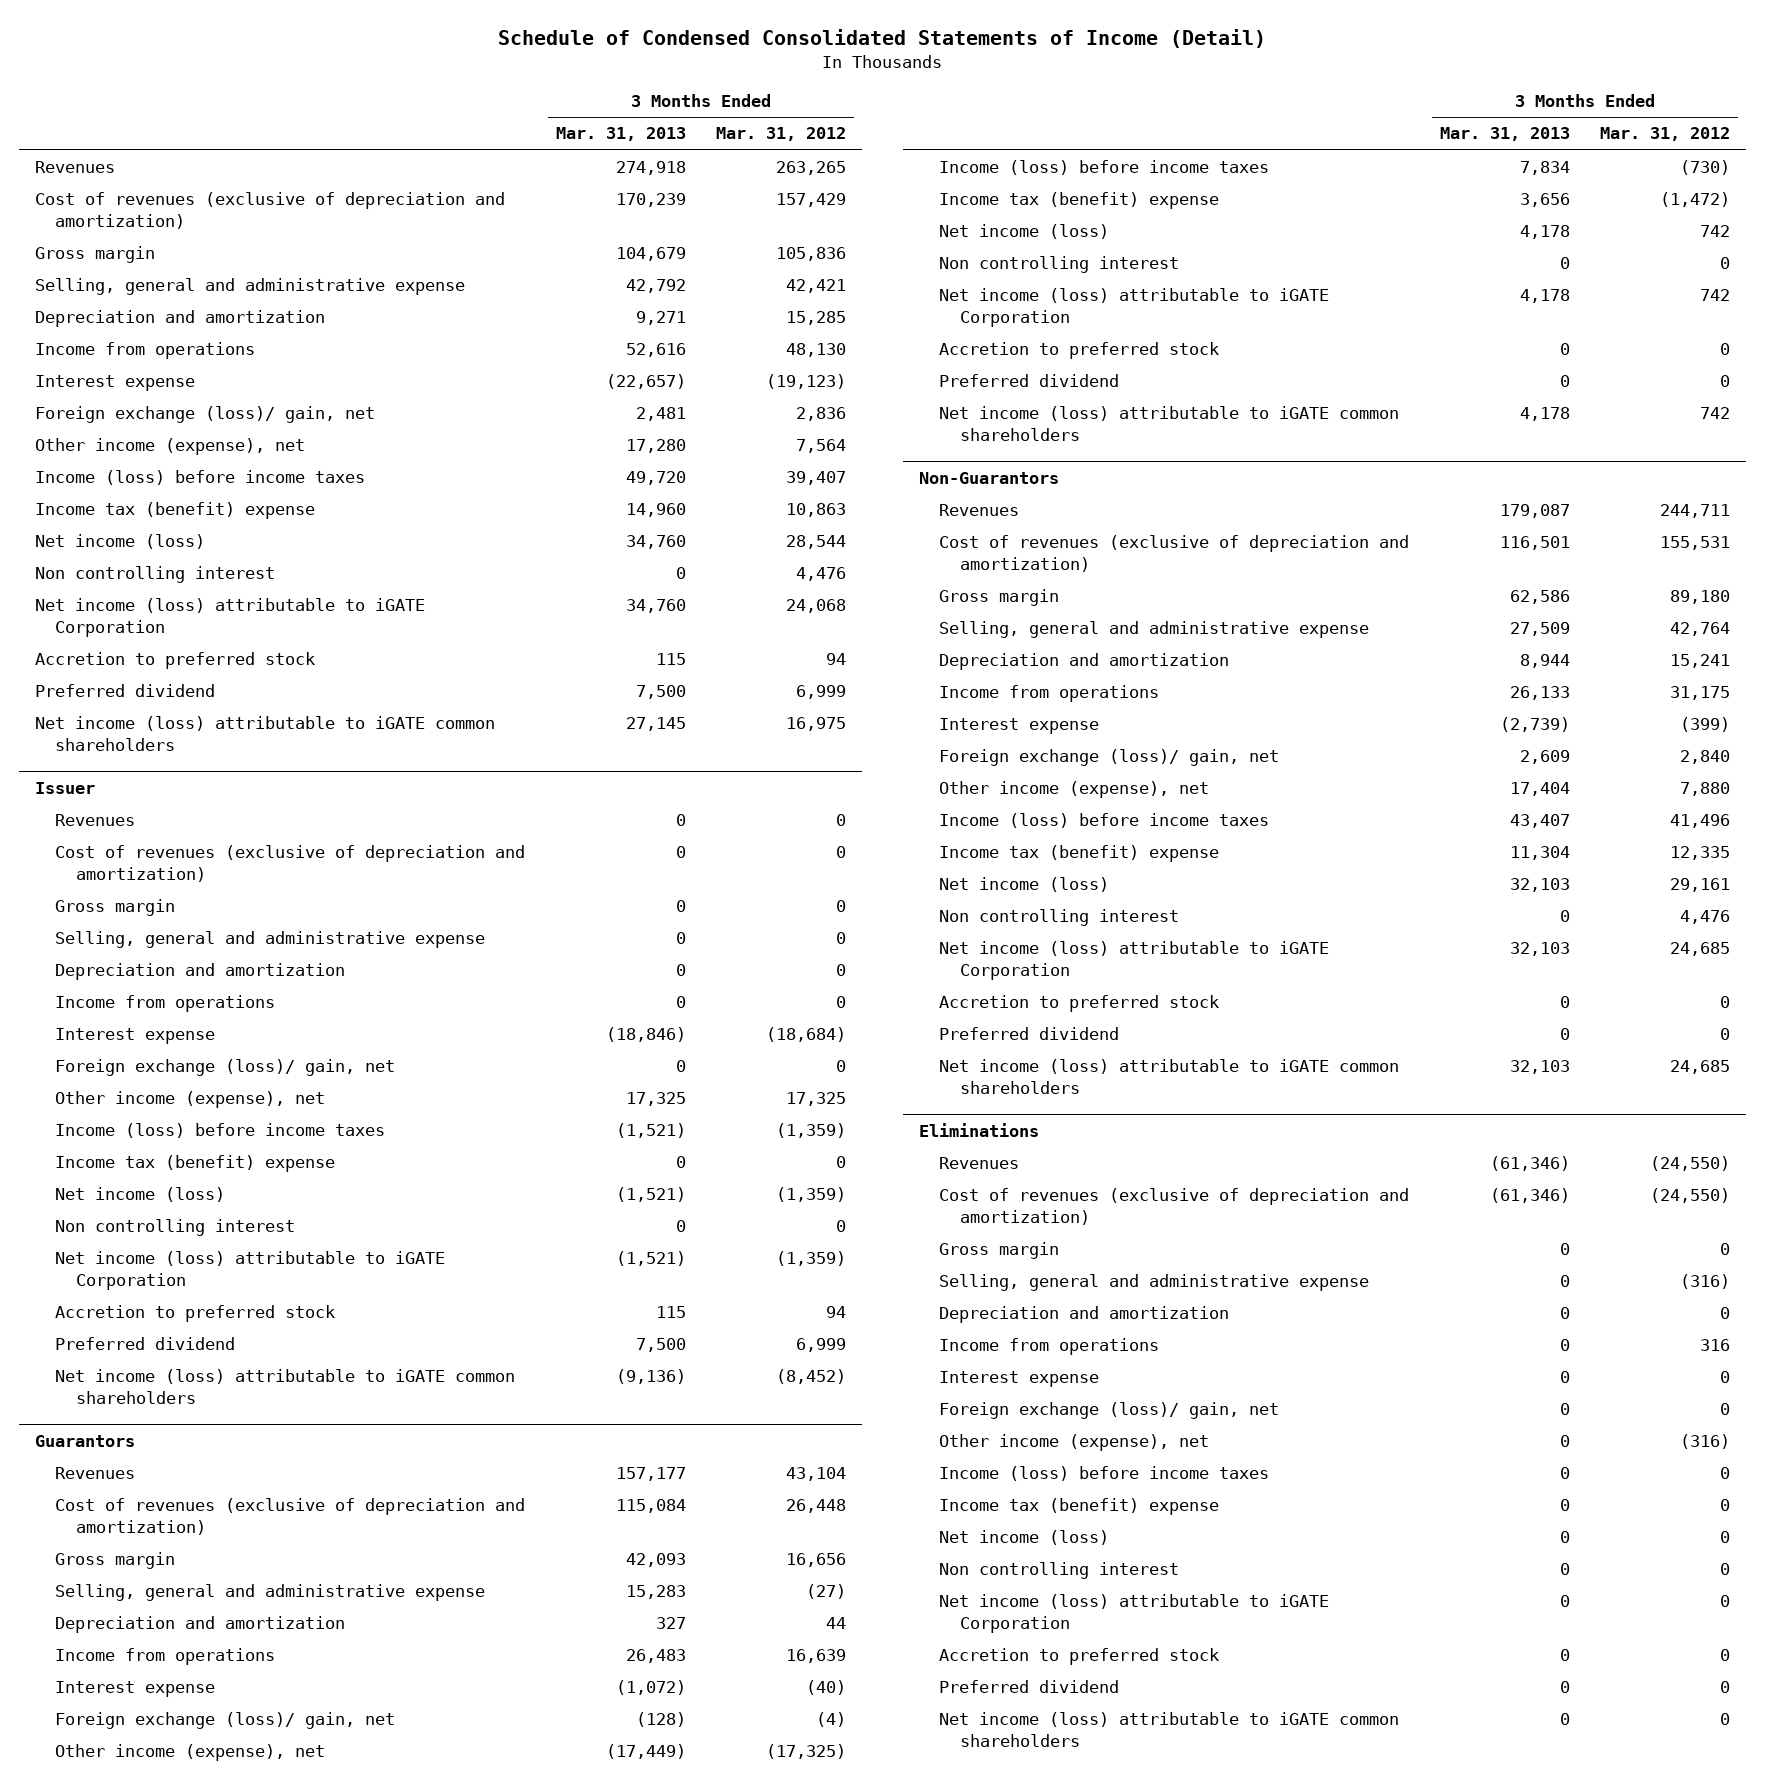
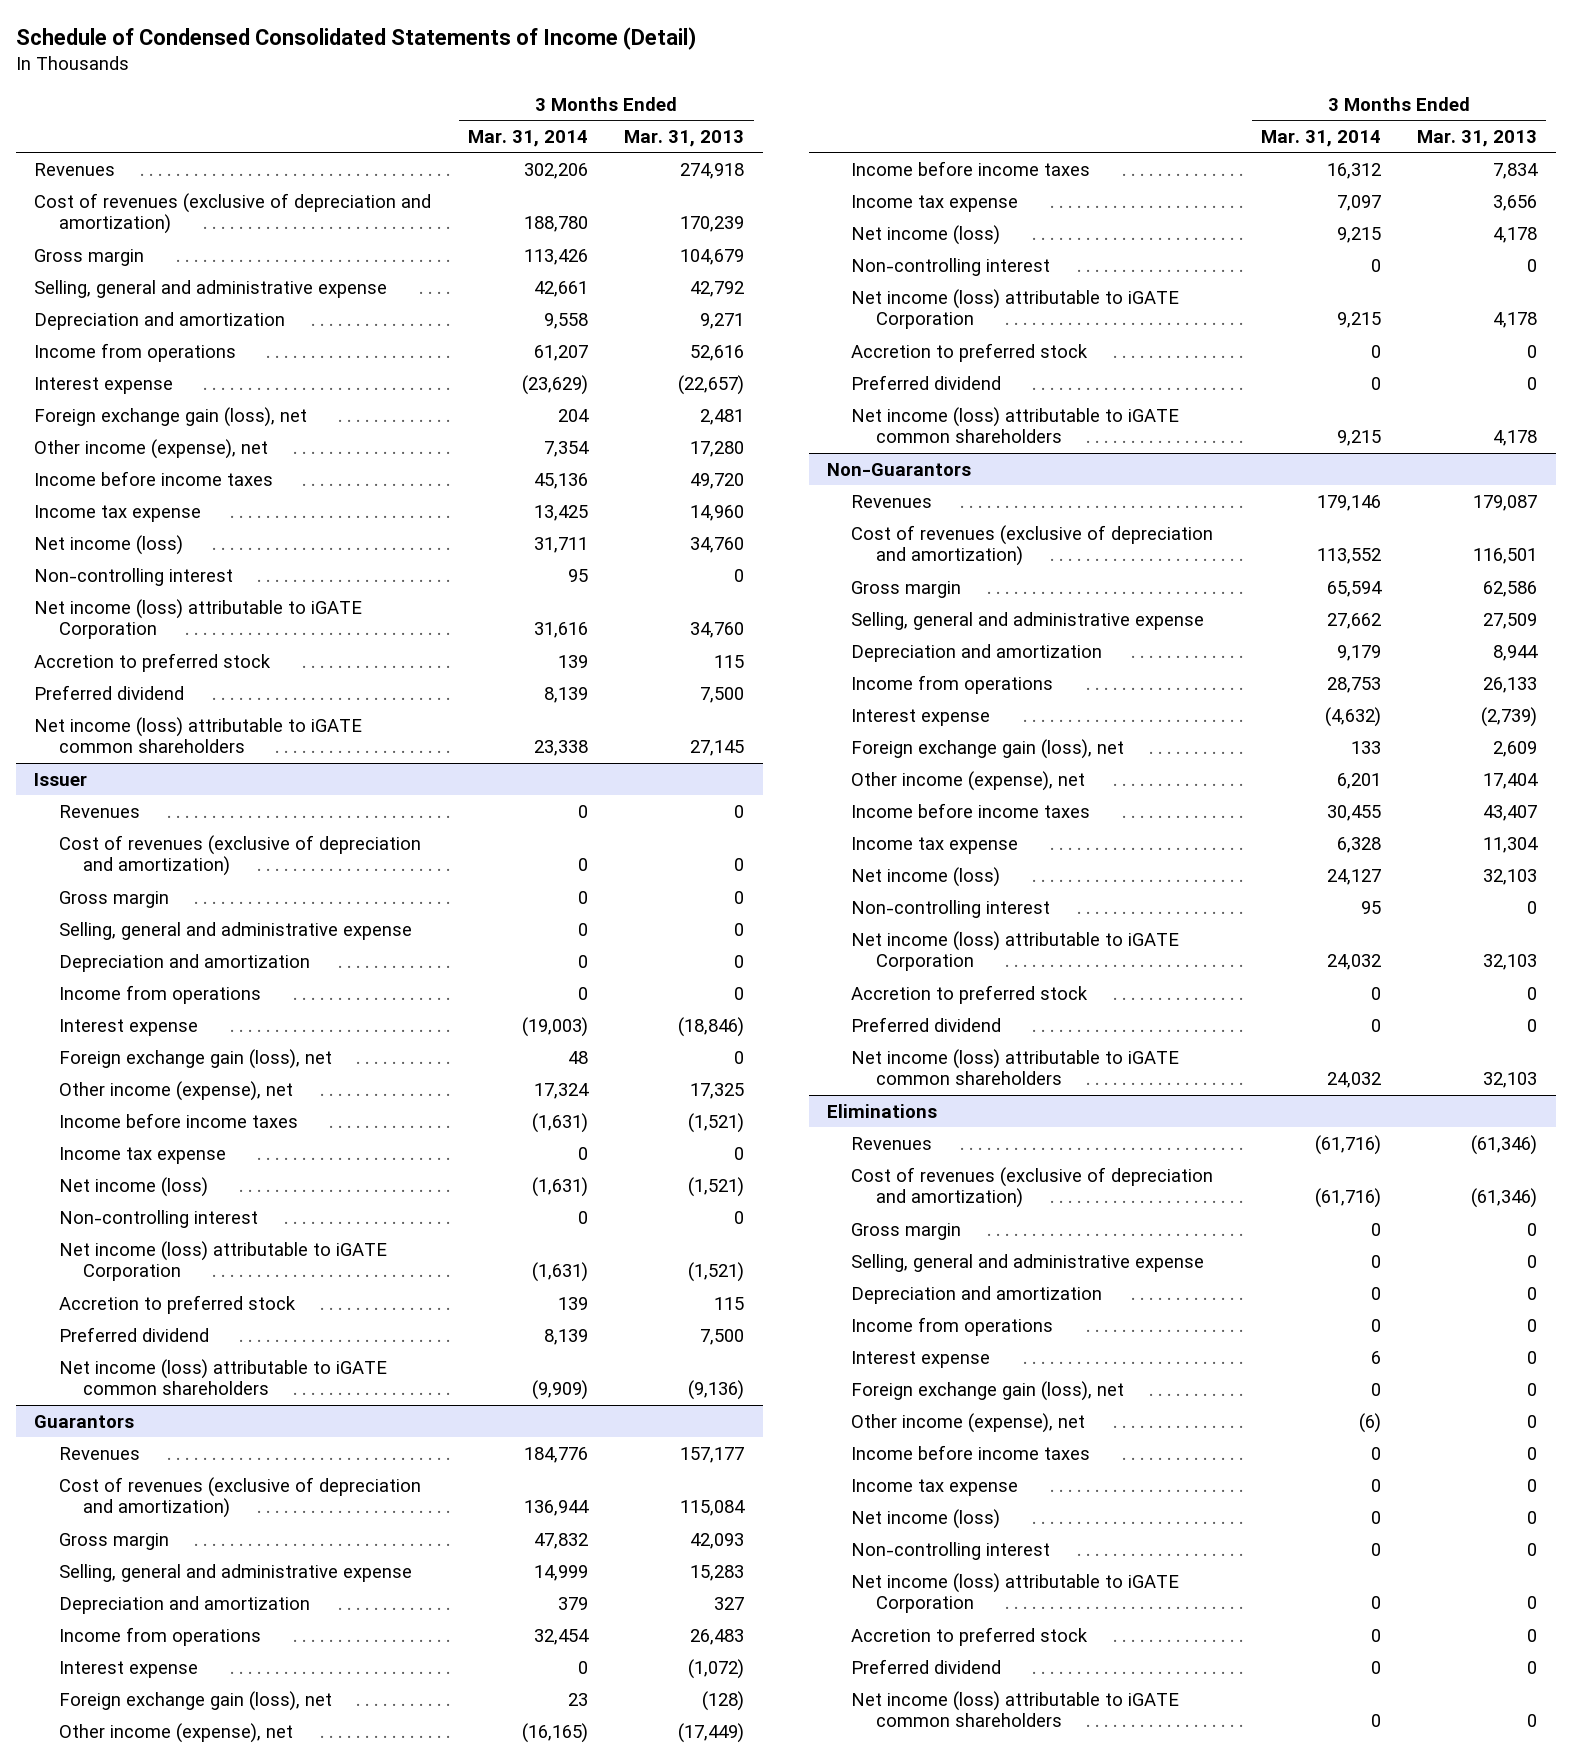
[716,127,847,142] Mar. 31, 2012 -> none
none -> [467,130,588,148] Mar. 31, 2014
[34,406,375,424] Foreign exchange (loss)/ gain, net -> [34,406,308,427] Foreign exchange gain (loss), net
[34,470,365,486] Income (loss) before income taxes -> [34,470,274,486] Income before income taxes
[34,502,315,520] Income tax (benefit) expense -> [34,504,202,522] Income tax expense
[34,566,275,584] Non controlling interest -> [34,567,234,586] Non-controlling interest
[55,1059,396,1077] Foreign exchange (loss)/ gain, net -> [58,1048,332,1069] Foreign exchange gain (loss), net
[55,1123,386,1139] Income (loss) before income taxes -> [58,1112,298,1128] Income before income taxes
[55,1155,336,1173] Income tax (benefit) expense -> [58,1146,226,1164] Income tax expense
[55,1219,296,1237] Non controlling interest -> [58,1209,258,1228] Non-controlling interest
[55,1712,396,1730] Foreign exchange (loss)/ gain, net -> [58,1690,332,1711] Foreign exchange gain (loss), net
[939,160,1270,176] Income (loss) before income taxes -> [851,160,1091,176] Income before income taxes
[939,192,1220,210] Income tax (benefit) expense -> [851,194,1019,212] Income tax expense
[939,256,1180,274] Non controlling interest -> [851,257,1051,276] Non-controlling interest
[939,749,1280,767] Foreign exchange (loss)/ gain, net -> [851,738,1125,759] Foreign exchange gain (loss), net
[939,813,1270,829] Income (loss) before income taxes -> [851,802,1091,818] Income before income taxes
[939,845,1220,863] Income tax (benefit) expense -> [851,836,1019,854] Income tax expense
[939,909,1180,927] Non controlling interest -> [851,899,1051,918] Non-controlling interest
[939,1402,1280,1420] Foreign exchange (loss)/ gain, net -> [851,1380,1125,1401] Foreign exchange gain (loss), net
[939,1466,1270,1482] Income (loss) before income taxes -> [851,1444,1091,1460] Income before income taxes
[939,1498,1220,1516] Income tax (benefit) expense -> [851,1478,1019,1496] Income tax expense
[939,1562,1180,1580] Non controlling interest -> [851,1541,1051,1560] Non-controlling interest

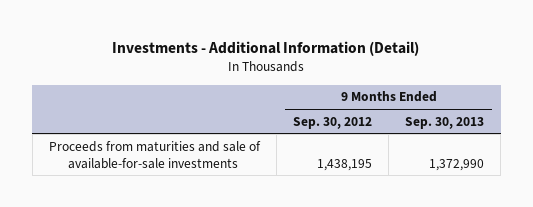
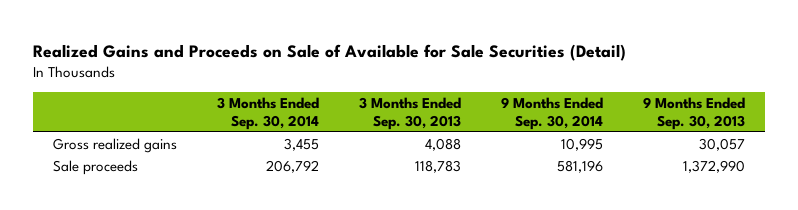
[112,41,420,57] Investments - Additional Information (Detail) -> [33,43,627,61] Realized Gains and Proceeds on Sale of Available for Sale Securities (Detail)
[292,116,372,129] Sep. 30, 2012 -> none
none -> [217,96,320,130] 3 Months Ended Sep. 30, 2014
none -> [358,96,461,130] 3 Months Ended Sep. 30, 2013
none -> [500,96,603,130] 9 Months Ended Sep. 30, 2014
none -> [53,137,178,153] Gross realized gains
[48,140,261,169] Proceeds from maturities and sale of available-for-sale investments -> [53,159,139,175] Sale proceeds

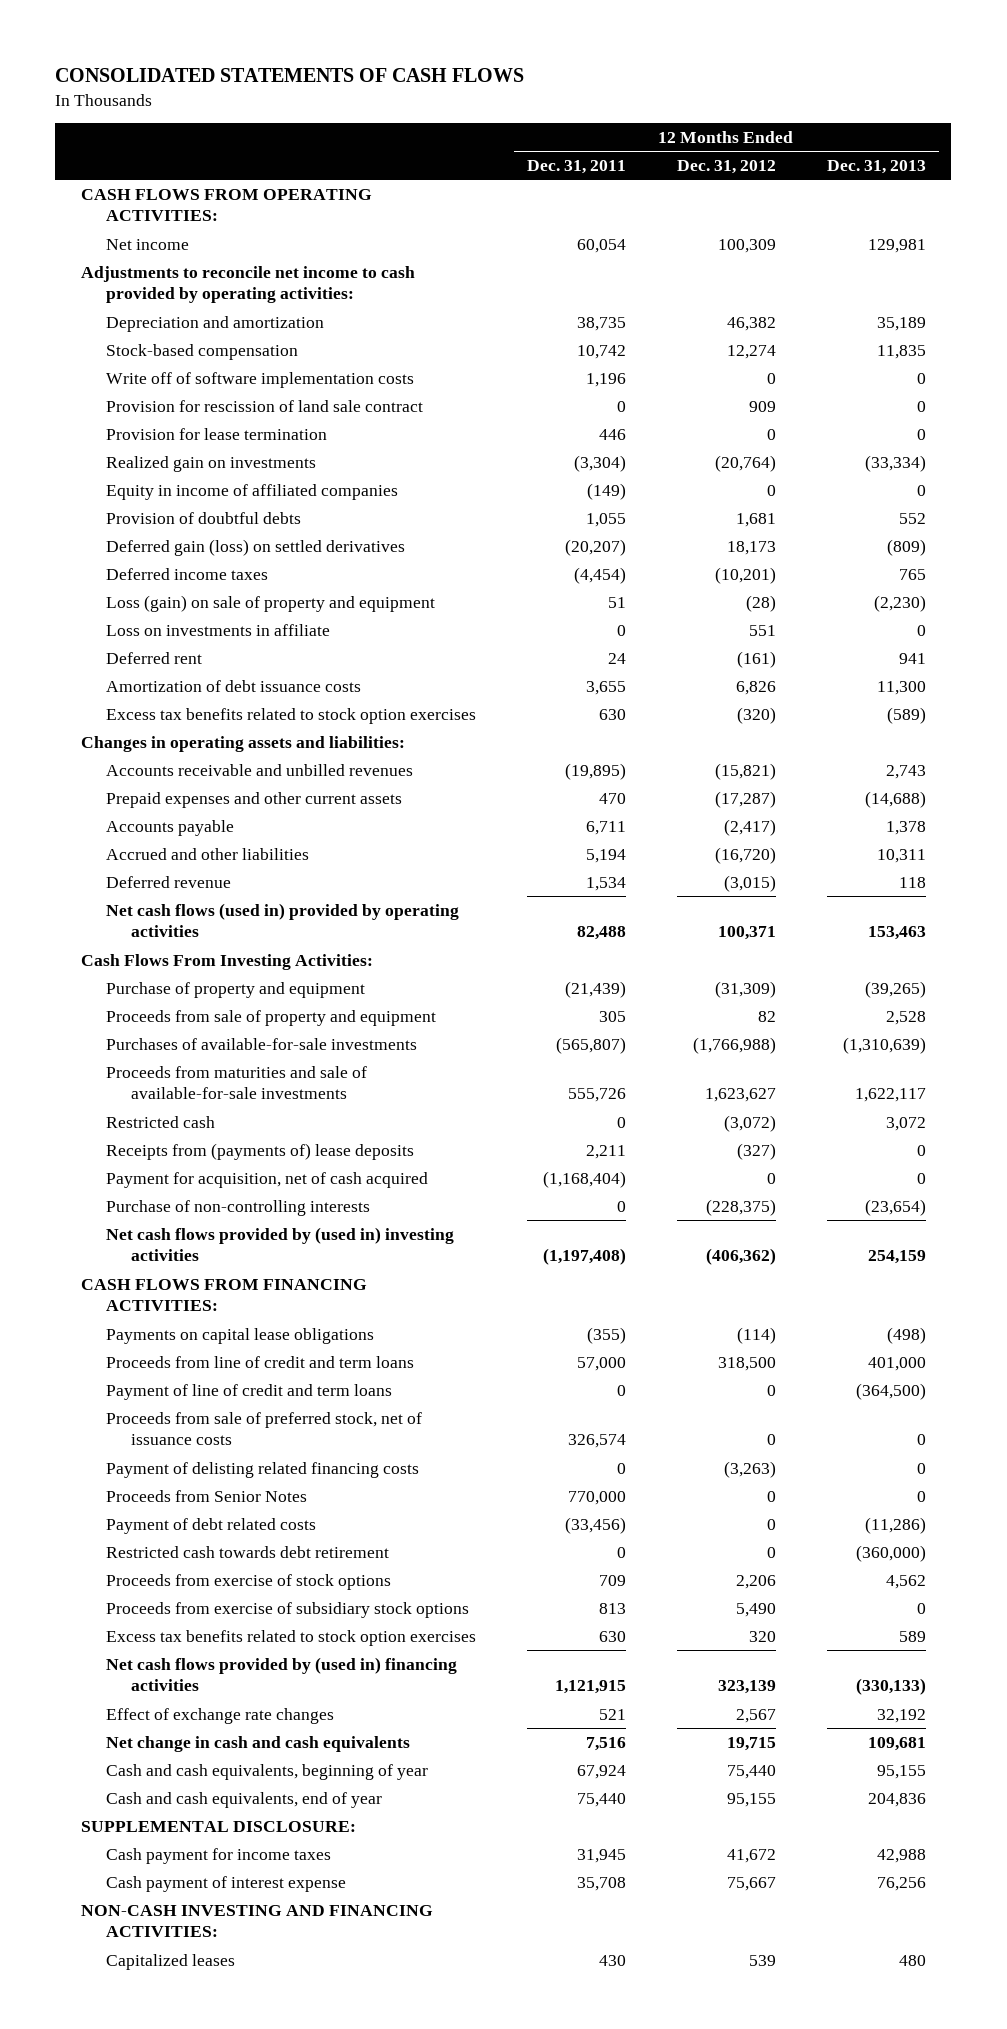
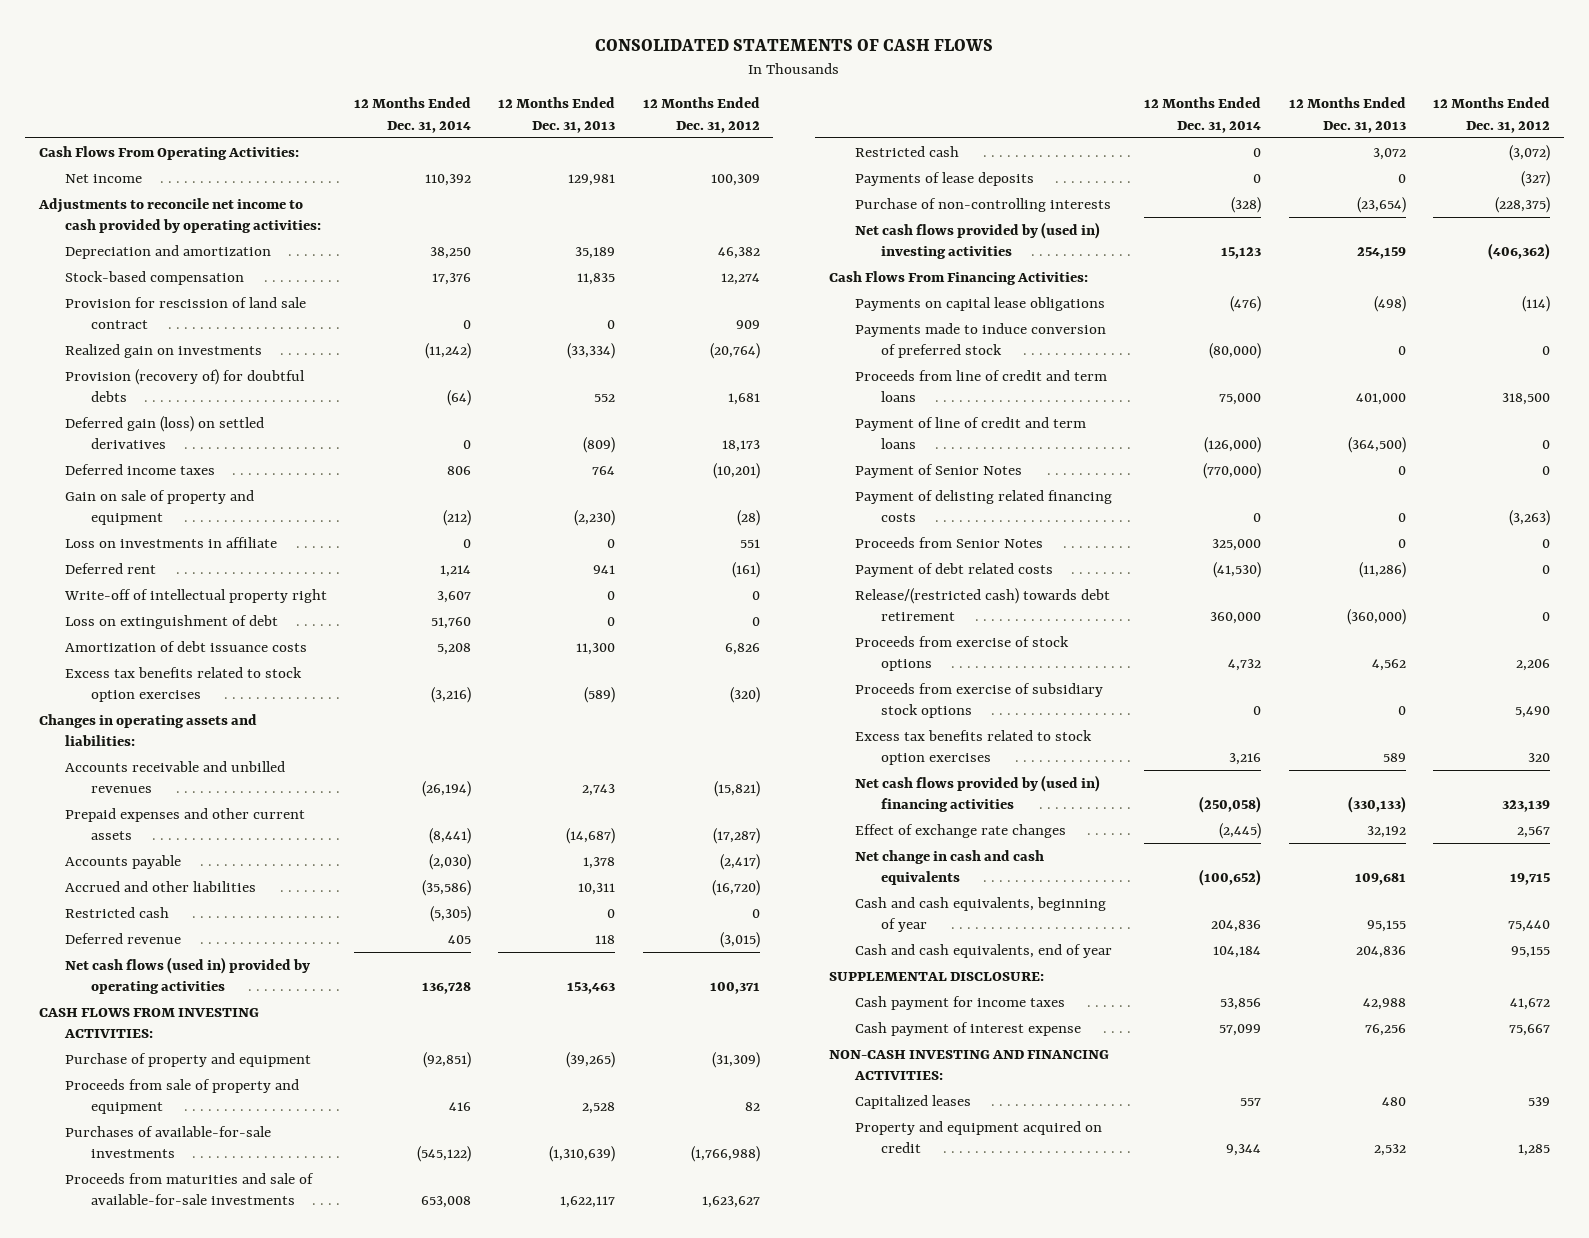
[526,159,626,174] Dec. 31, 2011 -> none
none -> [353,97,471,133] 12 Months Ended Dec. 31, 2014
[80,188,372,222] CASH FLOWS FROM OPERATING ACTIVITIES: -> [38,145,299,160] Cash Flows From Operating Activities:
[105,371,414,388] Write off of software implementation costs -> none
[105,427,327,440] Provision for lease termination -> none
[105,483,398,500] Equity in income of affiliated companies -> none
[105,511,301,524] Provision of doubtful debts -> [64,368,305,402] Provision (recovery of) for doubtful debts
[898,568,926,580] 765 -> [592,465,616,475] 764
[105,594,435,612] Loss (gain) on sale of property and equipment -> [64,489,254,525] Gain on sale of property and equipment
none -> [63,588,327,603] Write-off of intellectual property right
none -> [64,614,278,629] Loss on extinguishment of debt
[864,790,926,808] (14,688) -> [566,827,616,844] (14,687)
none -> [64,906,169,918] Restricted cash
[80,953,373,970] Cash Flows From Investing Activities: -> [38,1007,259,1038] CASH FLOWS FROM INVESTING ACTIVITIES:
[105,1171,428,1188] Payment for acquisition, net of cash acquired -> none
[105,1142,414,1160] Receipts from (payments of) lease deposits -> [855,171,1035,186] Payments of lease deposits
[80,1278,367,1312] CASH FLOWS FROM FINANCING ACTIVITIES: -> [829,270,1089,285] Cash Flows From Financing Activities:
none -> [855,322,1107,358] Payments made to induce conversion of preferred stock
[105,1411,422,1446] Proceeds from sale of preferred stock, net of issuance costs -> none
none -> [855,463,1023,478] Payment of Senior Notes
[105,1545,389,1558] Restricted cash towards debt retirement -> [855,587,1111,621] Release/(restricted cash) towards debt retirement
none -> [855,1120,1103,1153] Property and equipment acquired on credit

